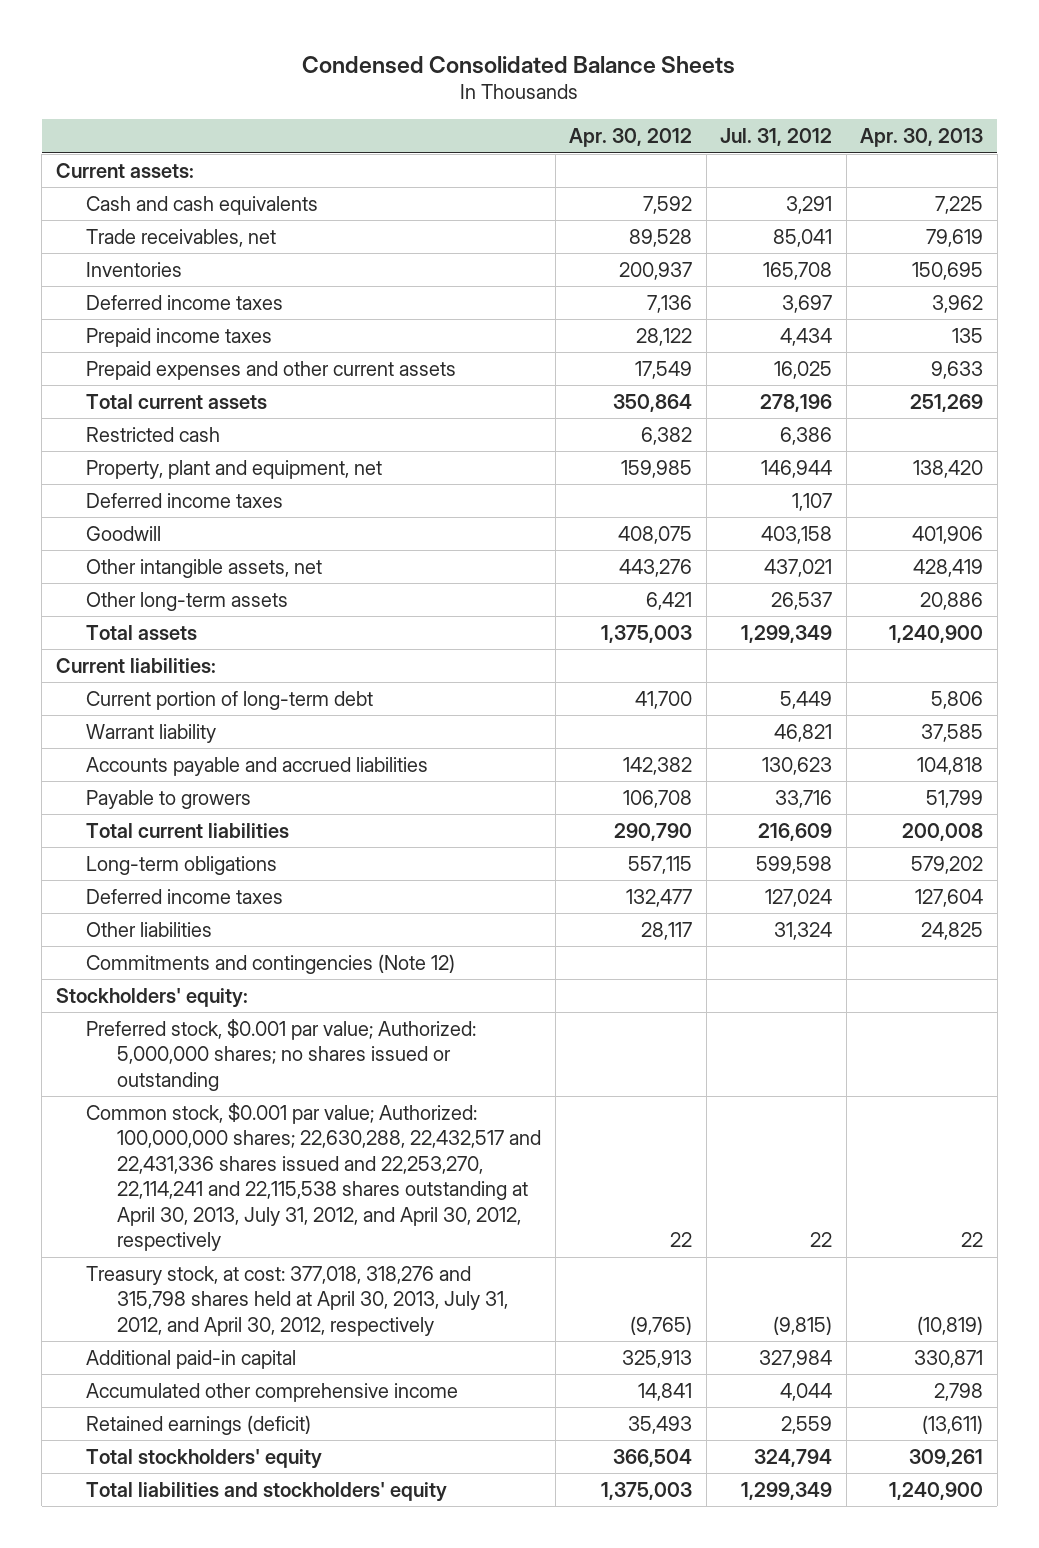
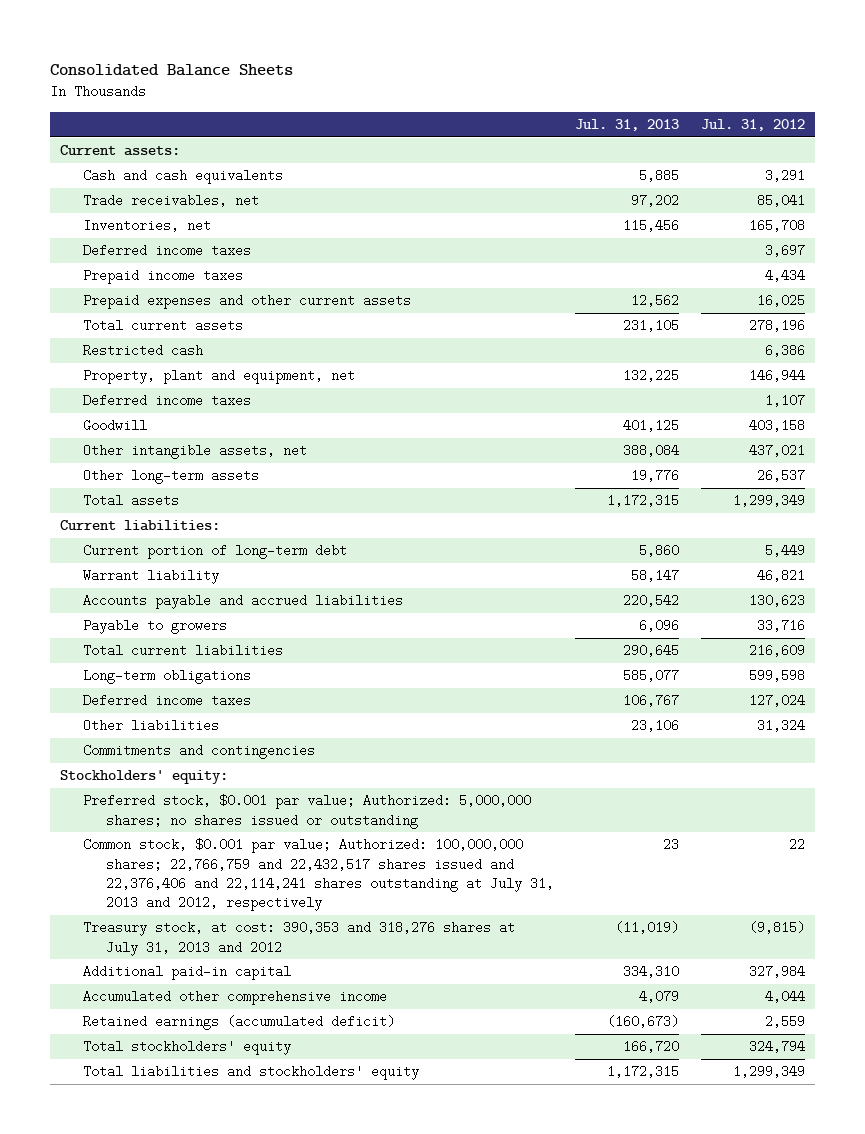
[302,55,736,74] Condensed Consolidated Balance Sheets -> [49,63,293,76] Consolidated Balance Sheets
[569,128,693,148] Apr. 30, 2012 -> none
[860,128,984,148] Apr. 30, 2013 -> none
none -> [575,119,680,132] Jul. 31, 2013
[86,261,183,277] Inventories -> [83,219,212,233] Inventories, net
[86,953,456,974] Commitments and contingencies (Note 12) -> [83,744,316,760] Commitments and contingencies
[86,1102,542,1252] Common stock, $0.001 par value; Authorized: 100,000,000 shares; 22,630,288, 22,432,517 and 22,431,336 shares issued and 22,253,270, 22,114,241 and 22,115,538 shares outstanding at April 30, 2013, July 31, 2012, and April 30, 2012, respectively -> [83,838,555,912] Common stock, $0.001 par value; Authorized: 100,000,000 shares; 22,766,759 and 22,432,517 shares issued and 22,376,406 and 22,114,241 shares outstanding at July 31, 2013 and 2012, respectively
[86,1265,509,1336] Treasury stock, at cost: 377,018, 318,276 and 315,798 shares held at April 30, 2013, July 31, 2012, and April 30, 2012, respectively -> [83,921,516,956] Treasury stock, at cost: 390,353 and 318,276 shares at July 31, 2013 and 2012
[86,1414,312,1435] Retained earnings (deficit) -> [83,1015,396,1031] Retained earnings (accumulated deficit)

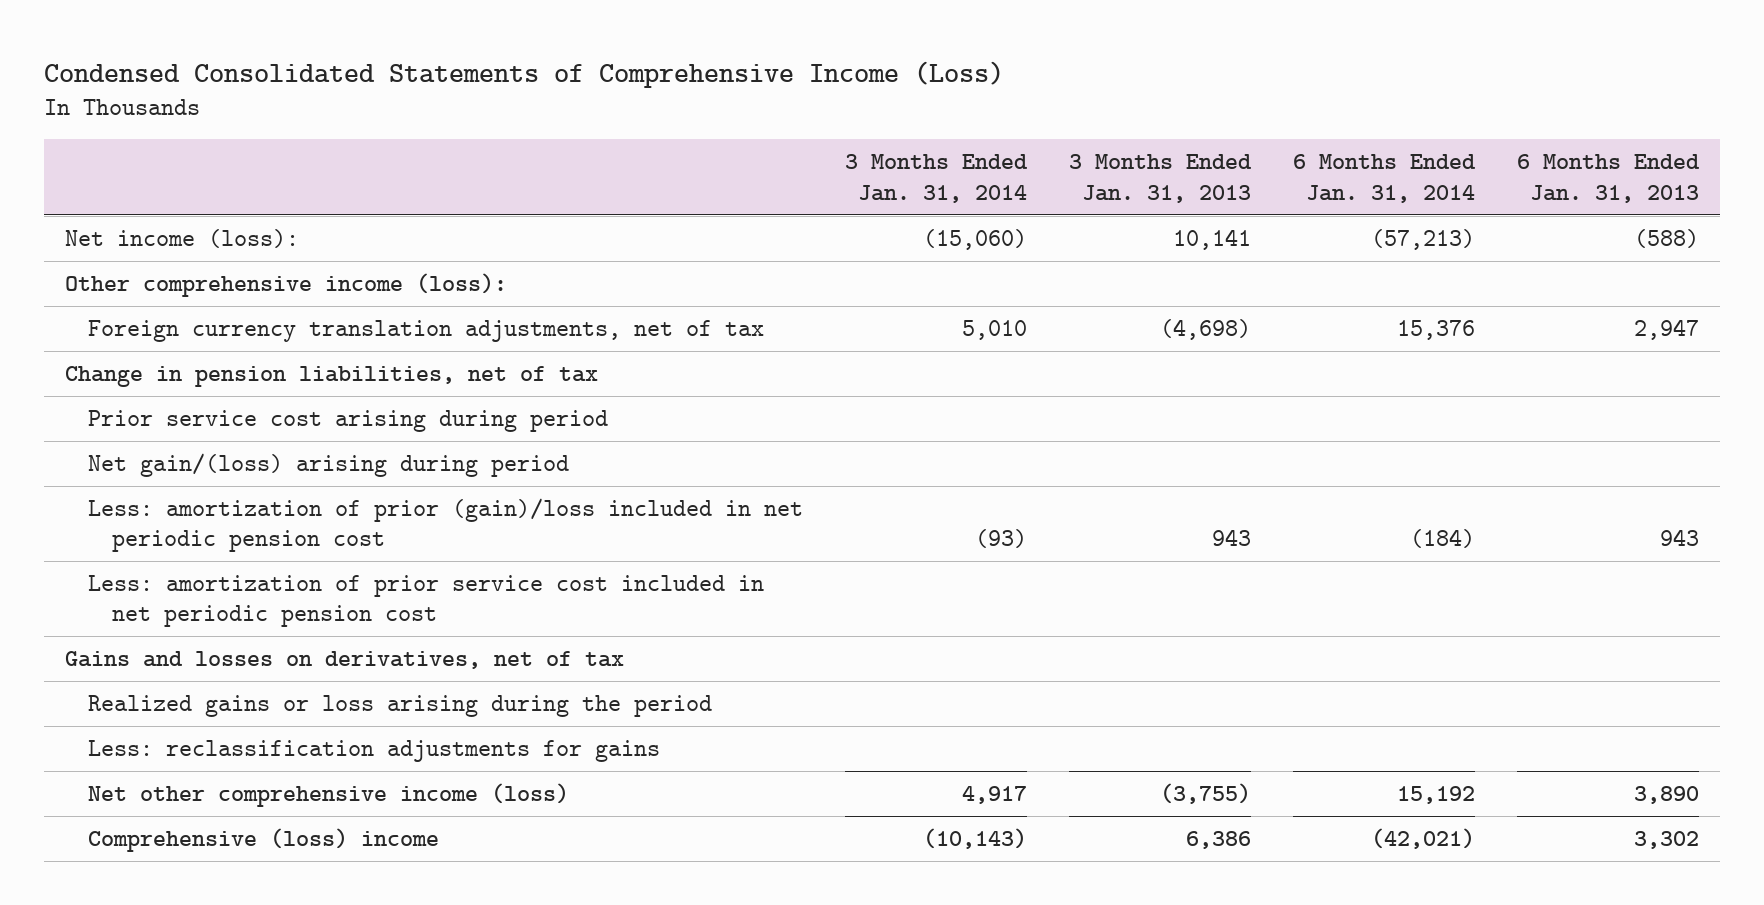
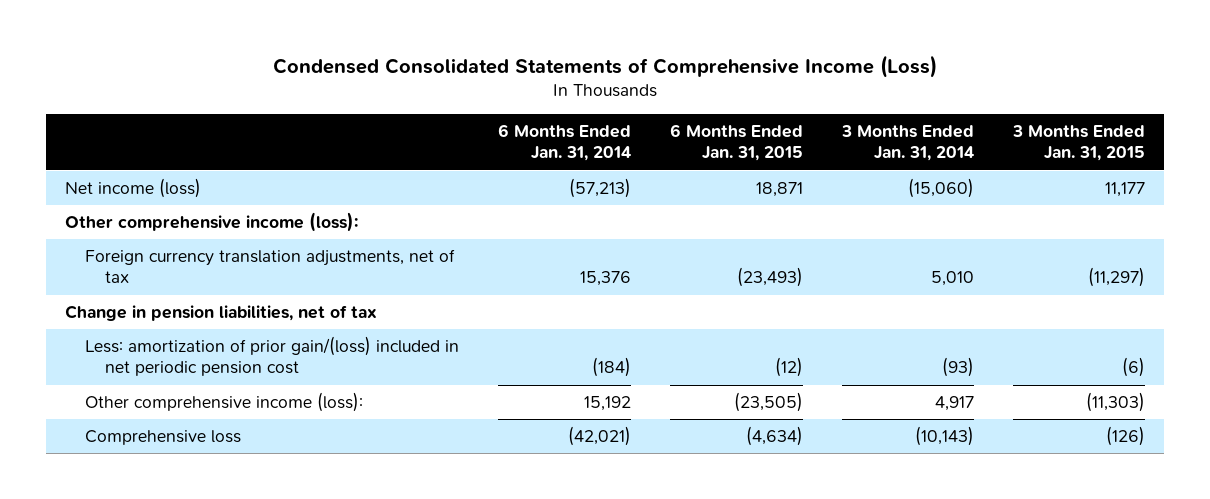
[1069,154,1253,203] 3 Months Ended Jan. 31, 2013 -> none
[1517,154,1701,203] 6 Months Ended Jan. 31, 2013 -> none
none -> [670,123,804,162] 6 Months Ended Jan. 31, 2015
none -> [1011,124,1145,162] 3 Months Ended Jan. 31, 2015
[64,229,299,249] Net income (loss): -> [65,178,202,199] Net income (loss)
[88,410,609,433] Prior service cost arising during period -> none
[88,453,570,478] Net gain/(loss) arising during period -> none
[88,575,765,628] Less: amortization of prior service cost included in net periodic pension cost -> none
[64,651,624,670] Gains and losses on derivatives, net of tax -> none
[88,695,713,718] Realized gains or loss arising during the period -> none
[88,740,661,763] Less: reclassification adjustments for gains -> none
[88,498,804,553] Less: amortization of prior (gain)/loss included in net periodic pension cost -> [85,336,460,377] Less: amortization of prior gain/(loss) included in net periodic pension cost
[88,783,570,808] Net other comprehensive income (loss) -> [85,392,364,413] Other comprehensive income (loss):
[88,828,440,853] Comprehensive (loss) income -> [85,430,242,446] Comprehensive loss

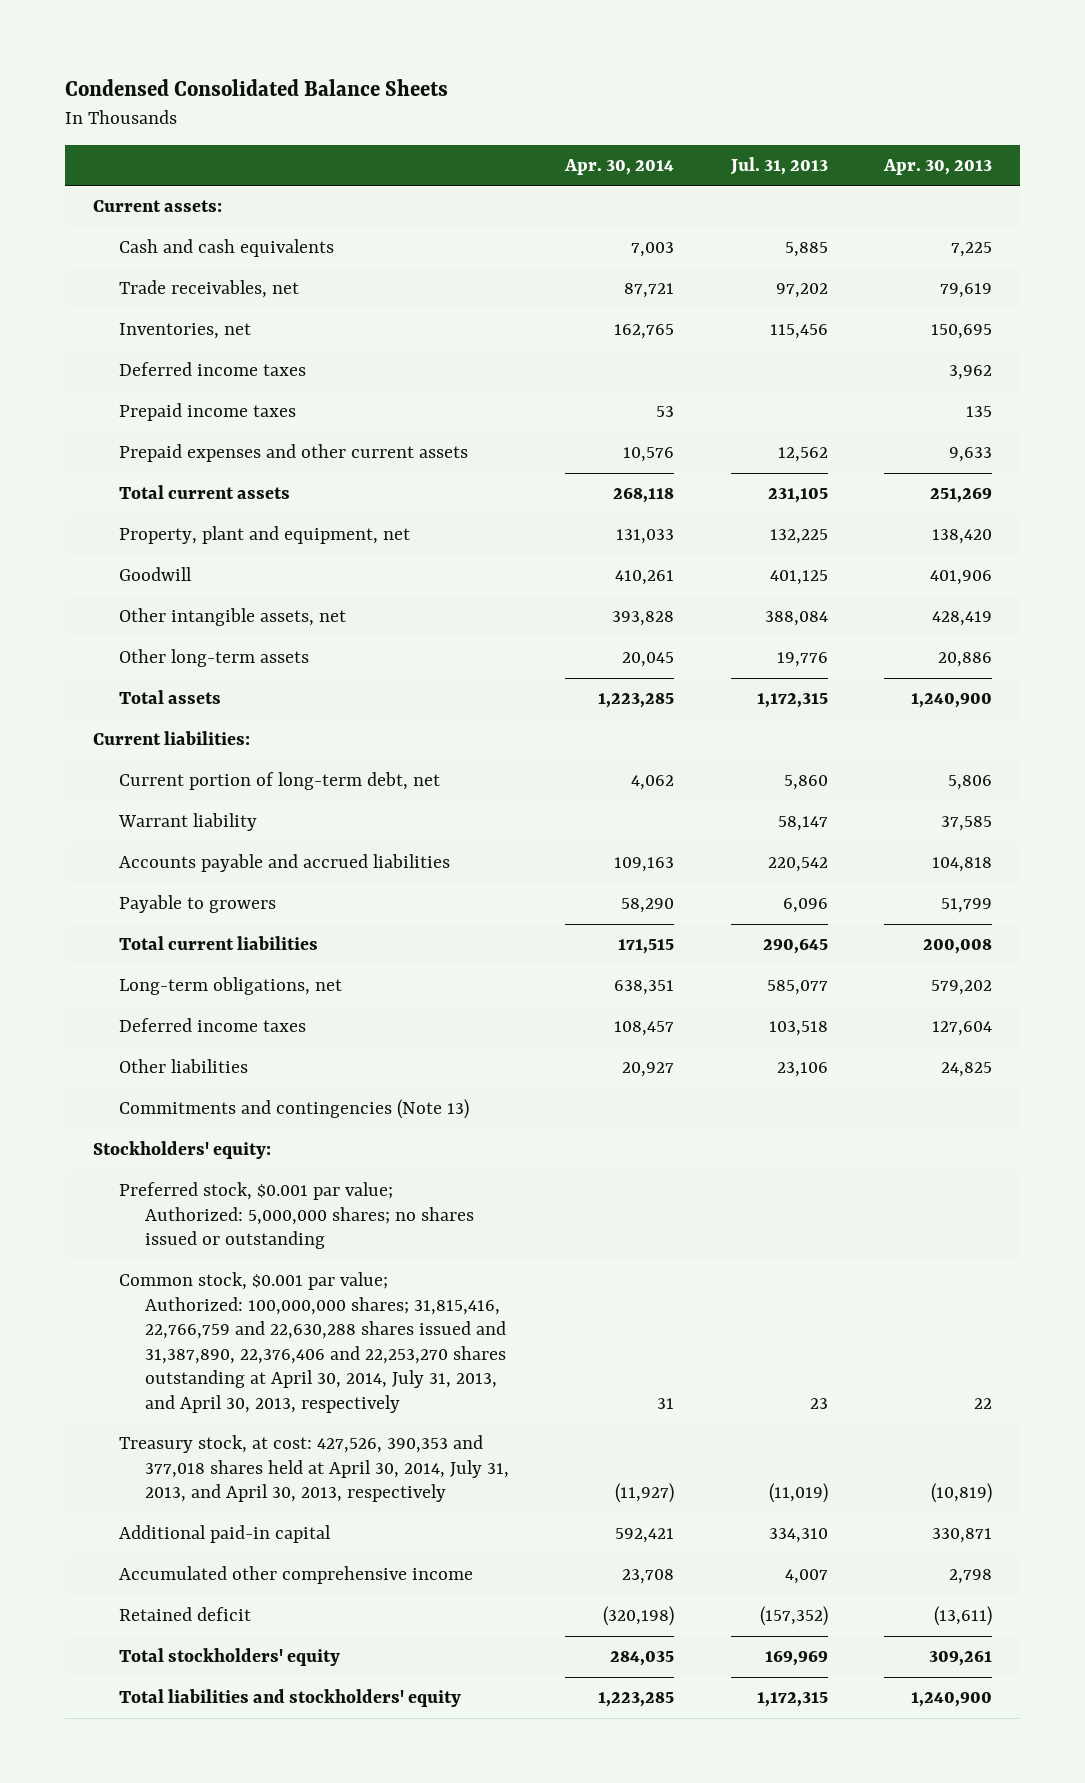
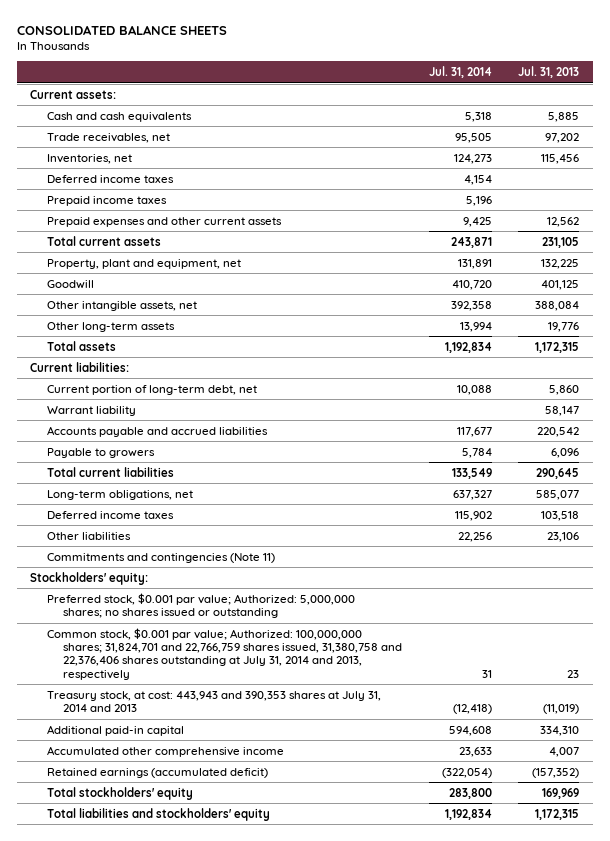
[64,79,448,97] Condensed Consolidated Balance Sheets -> [17,24,228,35] CONSOLIDATED BALANCE SHEETS
[564,158,675,175] Apr. 30, 2014 -> none
[883,158,993,175] Apr. 30, 2013 -> none
none -> [428,65,492,78] Jul. 31, 2014
[118,1099,469,1120] Commitments and contingencies (Note 13) -> [46,552,275,563] Commitments and contingencies (Note 11)
[118,1272,506,1413] Common stock, $0.001 par value; Authorized: 100,000,000 shares; 31,815,416, 22,766,759 and 22,630,288 shares issued and 31,387,890, 22,376,406 and 22,253,270 shares outstanding at April 30, 2014, July 31, 2013, and April 30, 2013, respectively -> [46,627,402,680] Common stock, $0.001 par value; Authorized: 100,000,000 shares; 31,824,701 and 22,766,759 shares issued, 31,380,758 and 22,376,406 shares outstanding at July 31, 2014 and 2013, respectively
[118,1435,509,1503] Treasury stock, at cost: 427,526, 390,353 and 377,018 shares held at April 30, 2014, July 31, 2013, and April 30, 2013, respectively -> [46,690,381,713] Treasury stock, at cost: 443,943 and 390,353 shares at July 31, 2014 and 2013
[118,1607,251,1622] Retained deficit -> [46,767,268,778] Retained earnings (accumulated deficit)

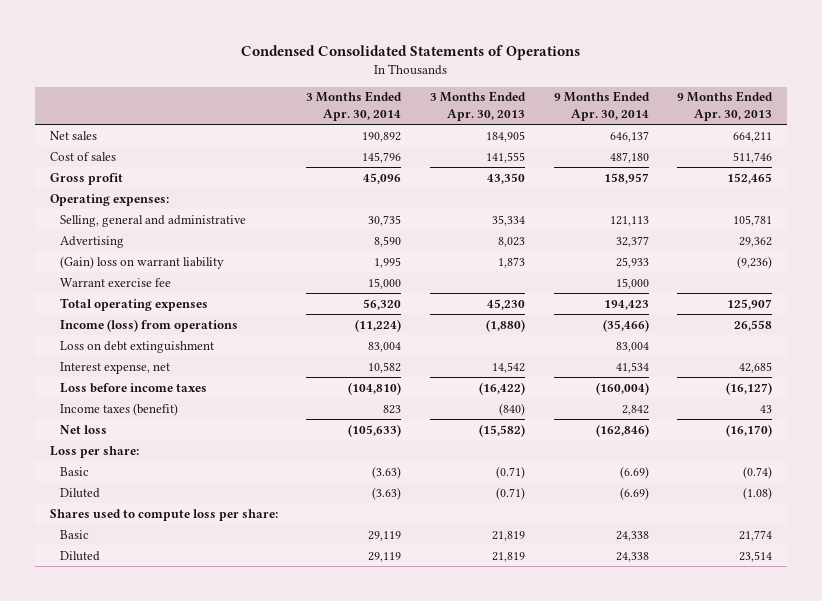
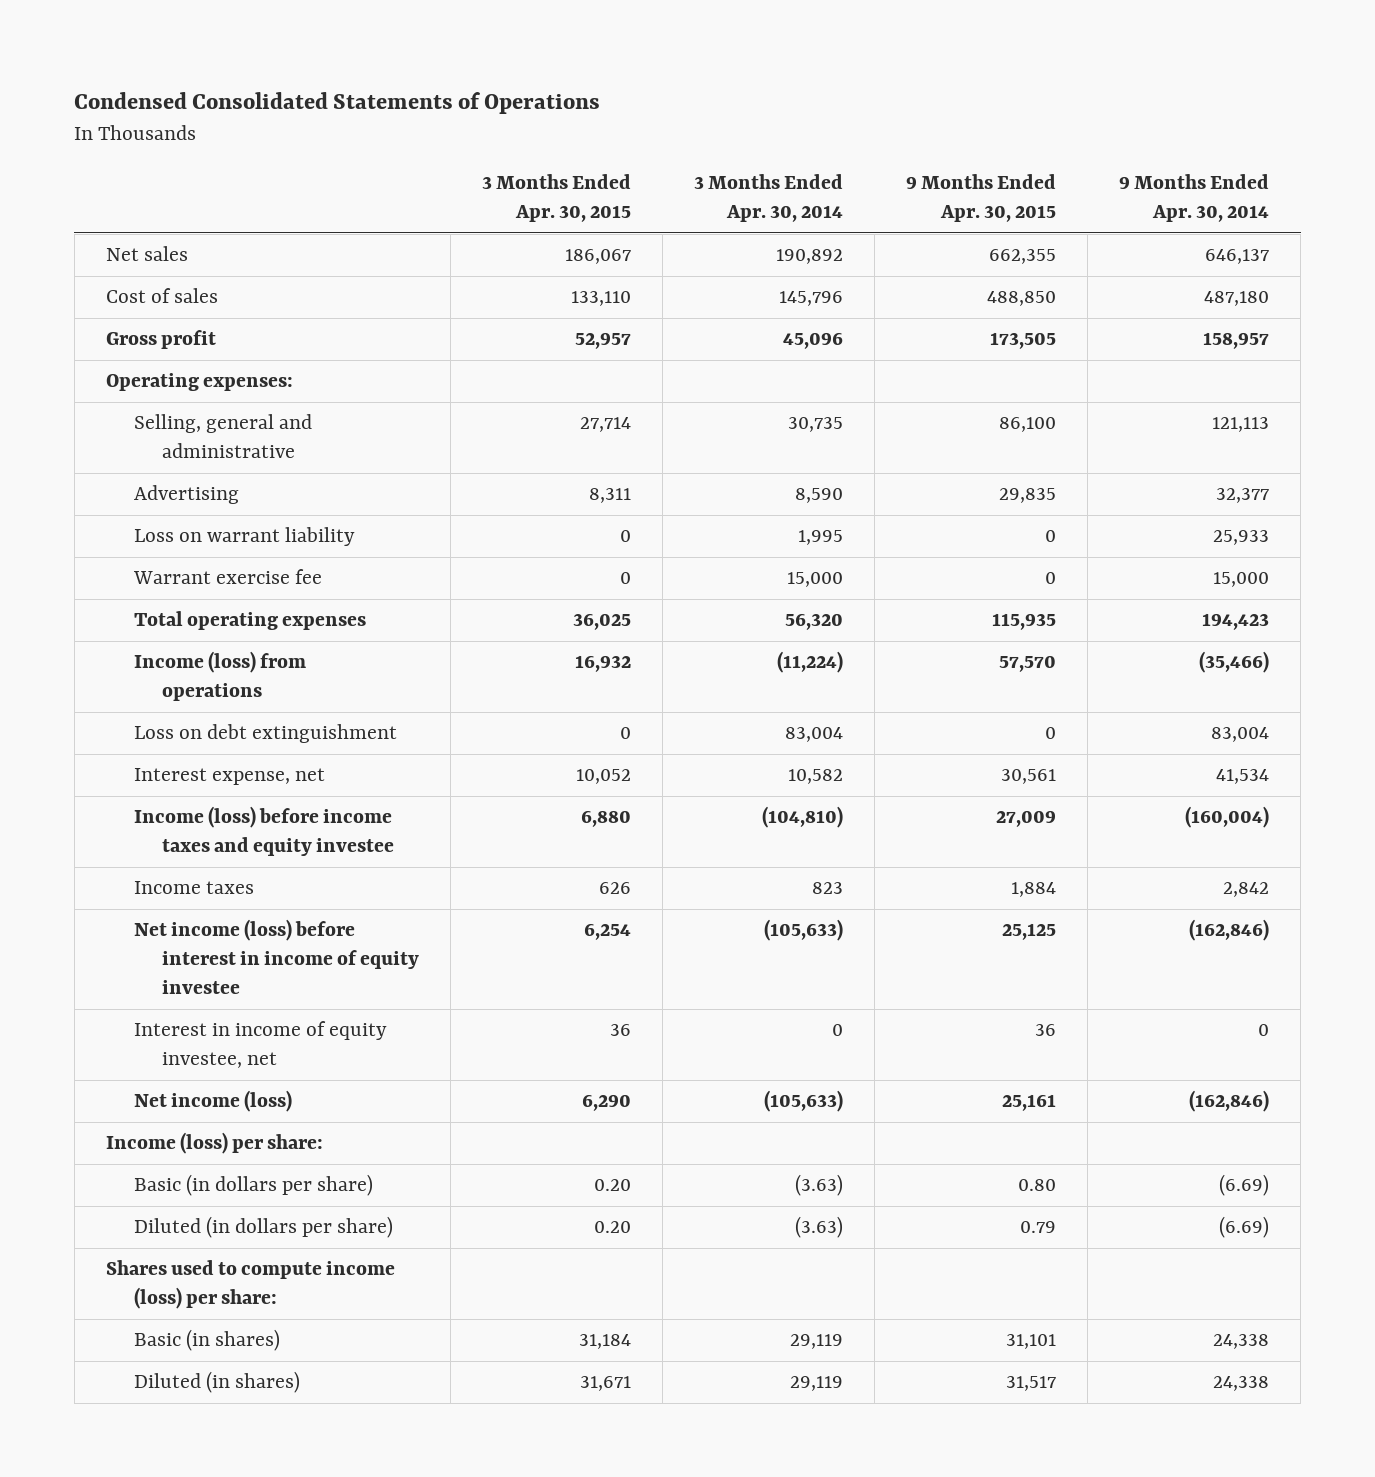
[430,91,527,121] 3 Months Ended Apr. 30, 2013 -> none
[677,91,774,121] 9 Months Ended Apr. 30, 2013 -> none
none -> [481,174,631,223] 3 Months Ended Apr. 30, 2015
none -> [905,174,1056,223] 9 Months Ended Apr. 30, 2015
[60,255,225,269] (Gain) loss on warrant liability -> [133,527,355,547] Loss on warrant liability
[60,382,208,393] Loss before income taxes -> [133,806,394,857] Income (loss) before income taxes and equity investee
[60,402,179,416] Income taxes (benefit) -> [133,881,254,895] Income taxes
[60,424,108,434] Net loss -> [133,919,419,995] Net income (loss) before interest in income of equity investee
none -> [133,1021,387,1069] Interest in income of equity investee, net
none -> [133,1090,292,1113] Net income (loss)
[49,445,139,458] Loss per share: -> [105,1132,323,1155] Income (loss) per share:
[60,466,90,476] Basic -> [133,1174,373,1197] Basic (in dollars per share)
[60,487,101,498] Diluted -> [133,1216,393,1239] Diluted (in dollars per share)
[49,508,278,521] Shares used to compute loss per share: -> [105,1260,395,1310] Shares used to compute income (loss) per share:
[60,529,90,539] Basic -> [133,1329,280,1352] Basic (in shares)
[60,550,101,561] Diluted -> [133,1371,300,1394] Diluted (in shares)

